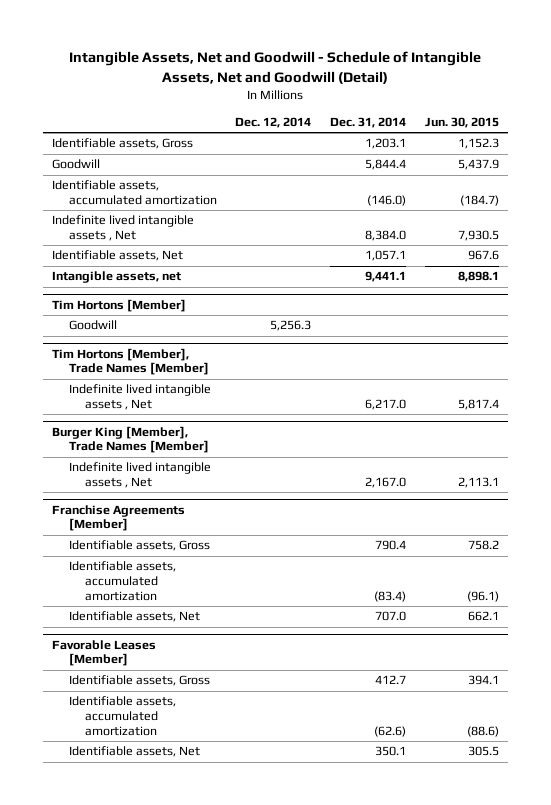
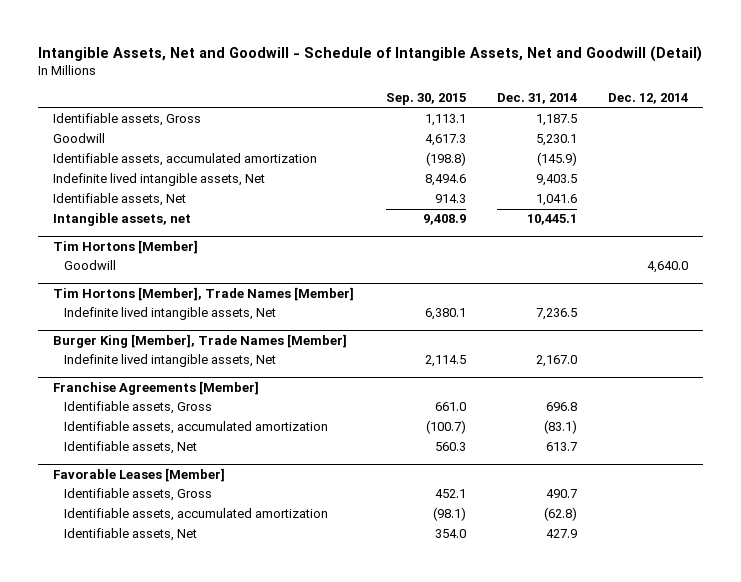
[424,116,499,128] Jun. 30, 2015 -> none
none -> [385,93,466,106] Sep. 30, 2015
[364,138,406,150] 1,203.1 -> [535,114,577,127] 1,187.5
[364,159,406,171] 5,844.4 -> [535,134,577,147] 5,230.1
[366,195,406,207] (146.0) -> [536,152,577,167] (145.9)
[51,215,194,242] Indefinite lived intangible assets , Net -> [53,173,266,187] Indefinite lived intangible assets, Net
[364,230,406,242] 8,384.0 -> [535,174,577,187] 9,403.5
[364,250,406,262] 1,057.1 -> [535,194,577,207] 1,041.6
[364,271,406,283] 9,441.1 -> [526,214,577,226] 10,445.1
[270,320,312,332] 5,256.3 -> [646,261,688,274] 4,640.0
[68,384,211,411] Indefinite lived intangible assets , Net -> [63,307,276,321] Indefinite lived intangible assets, Net
[364,399,406,411] 6,217.0 -> [535,308,577,321] 7,236.5
[68,462,211,489] Indefinite lived intangible assets , Net -> [63,354,276,368] Indefinite lived intangible assets, Net
[374,540,406,551] 790.4 -> [545,402,577,412] 696.8
[373,590,406,602] (83.4) -> [543,420,577,435] (83.1)
[374,611,406,622] 707.0 -> [545,442,577,452] 613.7
[374,675,406,685] 412.7 -> [545,489,577,499] 490.7
[373,725,406,737] (62.6) -> [543,507,577,522] (62.8)
[374,746,406,757] 350.1 -> [545,529,577,539] 427.9

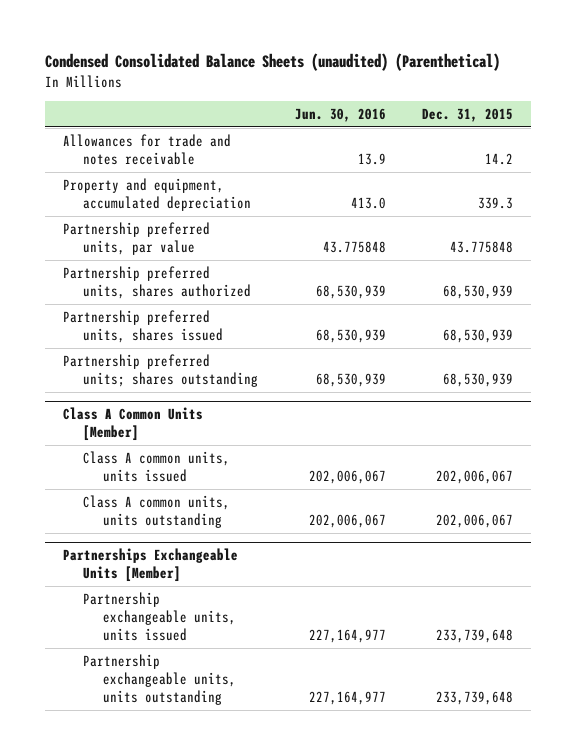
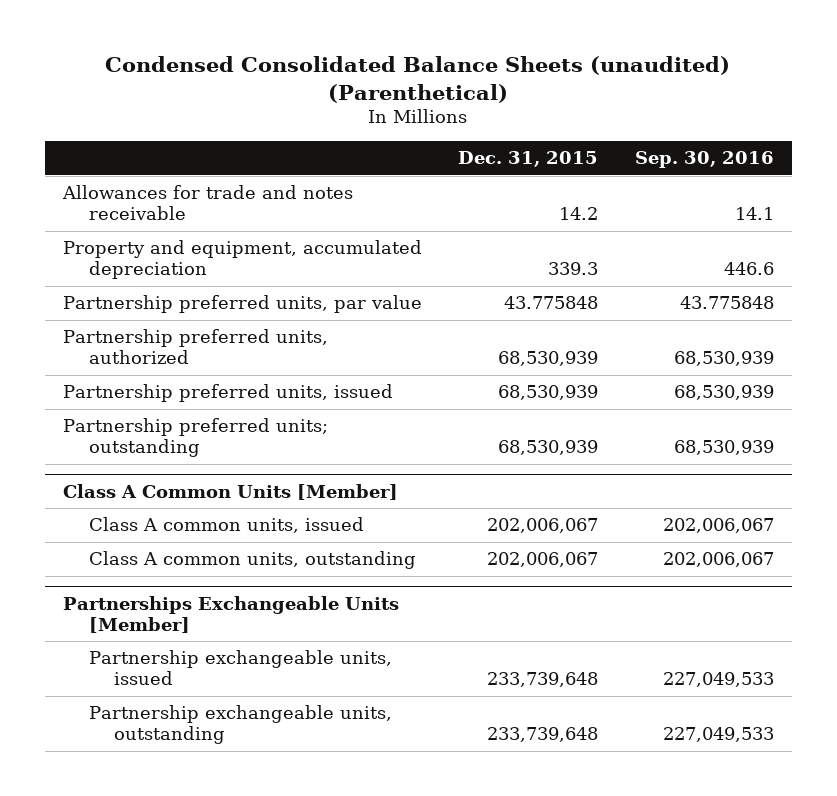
[294,107,386,122] Jun. 30, 2016 -> none
none -> [634,151,774,169] Sep. 30, 2016
[63,265,252,300] Partnership preferred units, shares authorized -> [63,329,329,365] Partnership preferred units, authorized
[63,309,224,344] Partnership preferred units, shares issued -> [63,384,394,403] Partnership preferred units, issued
[63,353,259,388] Partnership preferred units; shares outstanding -> [63,418,329,458] Partnership preferred units; outstanding
[83,450,231,483] Class A common units, units issued -> [88,517,364,534] Class A common units, issued
[83,494,231,529] Class A common units, units outstanding -> [88,551,416,570] Class A common units, outstanding
[83,591,237,642] Partnership exchangeable units, units issued -> [88,650,392,686] Partnership exchangeable units, issued
[83,653,237,706] Partnership exchangeable units, units outstanding -> [88,705,392,745] Partnership exchangeable units, outstanding

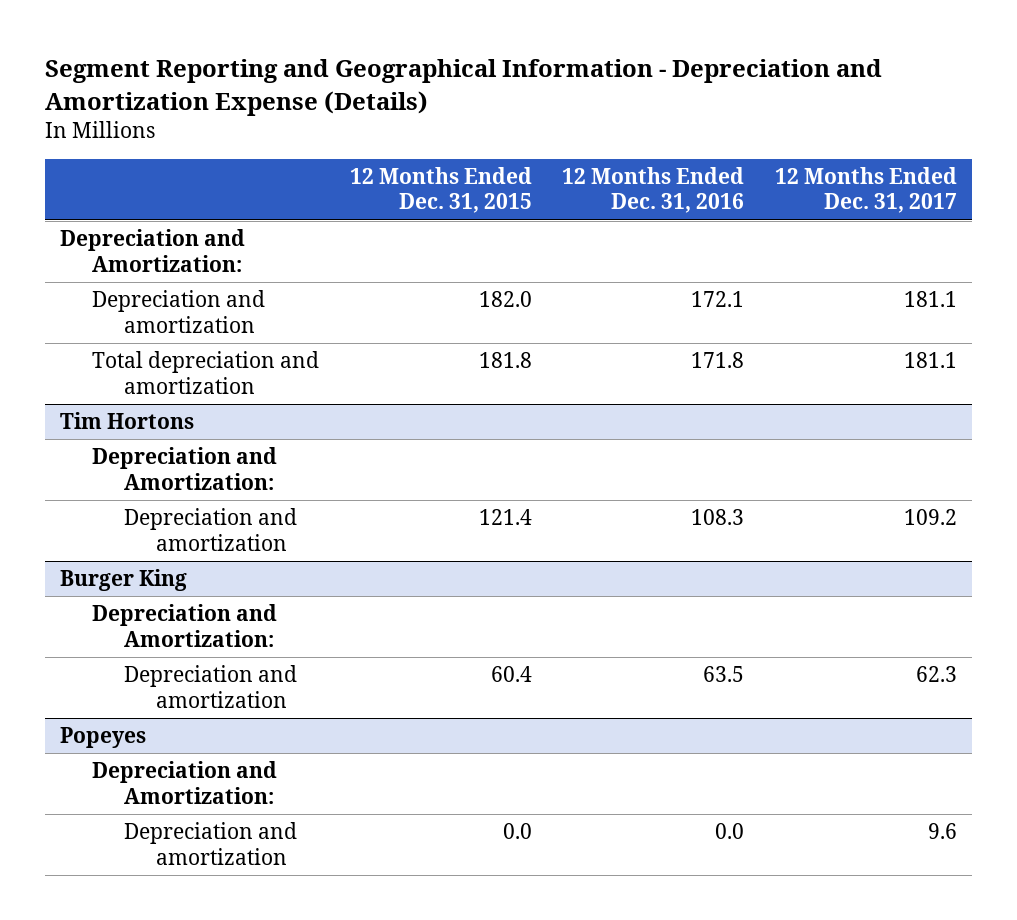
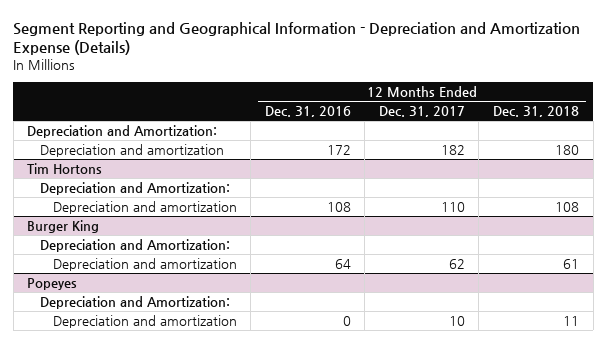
[349,166,532,214] 12 Months Ended Dec. 31, 2015 -> none
none -> [493,106,580,118] Dec. 31, 2018
[92,351,320,394] Total depreciation and amortization -> none
[691,291,745,308] 172.1 -> [326,144,351,155] 172
[903,291,957,308] 181.1 -> [440,144,465,155] 182
[691,509,745,526] 108.3 -> [326,201,351,212] 108
[903,509,957,526] 109.2 -> [440,201,465,212] 110
[703,666,745,683] 63.5 -> [334,258,351,269] 64
[915,666,957,683] 62.3 -> [448,258,465,269] 62
[715,823,745,840] 0.0 -> [342,315,351,326] 0
[927,823,957,840] 9.6 -> [448,315,465,326] 10

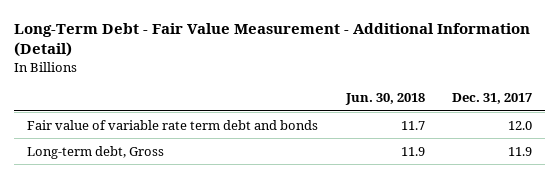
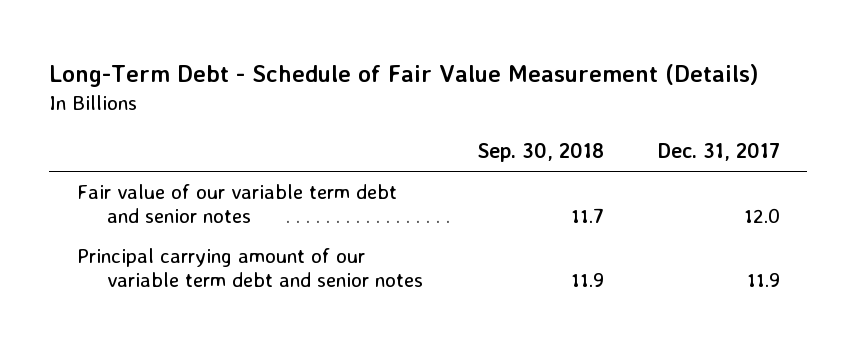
[13,23,530,58] Long-Term Debt - Fair Value Measurement - Additional Information (Detail) -> [49,63,760,87] Long-Term Debt - Schedule of Fair Value Measurement (Details)
[344,93,425,106] Jun. 30, 2018 -> none
none -> [477,142,605,163] Sep. 30, 2018
[27,119,319,130] Fair value of variable rate term debt and bonds -> [76,184,397,224] Fair value of our variable term debt and senior notes
[27,145,165,159] Long-term debt, Gross -> [76,248,423,288] Principal carrying amount of our variable term debt and senior notes

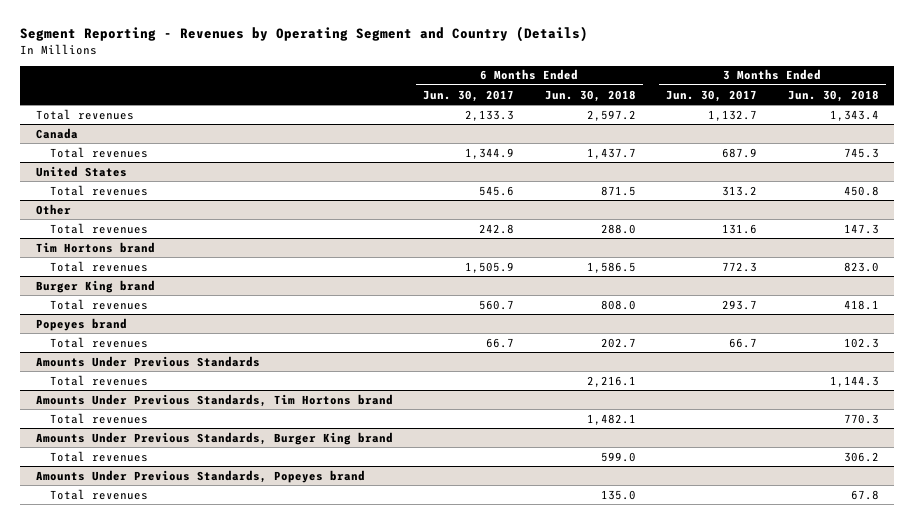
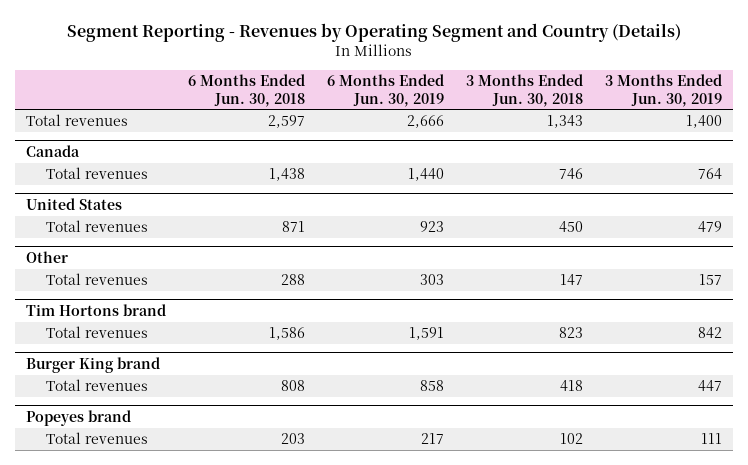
[423,89,515,102] Jun. 30, 2017 -> none
[666,89,758,102] Jun. 30, 2017 -> none
none -> [327,73,445,107] 6 Months Ended Jun. 30, 2019
none -> [605,73,723,107] 3 Months Ended Jun. 30, 2019
[586,109,636,121] 2,597.2 -> [268,114,306,128] 2,597
[829,109,879,121] 1,343.4 -> [547,114,584,128] 1,343
[586,147,636,159] 1,437.7 -> [269,167,306,181] 1,438
[843,147,879,158] 745.3 -> [559,167,584,179] 746
[600,185,636,196] 871.5 -> [282,220,306,232] 871
[843,185,879,196] 450.8 -> [559,220,584,232] 450
[600,223,636,234] 288.0 -> [281,273,306,285] 288
[843,223,879,234] 147.3 -> [560,273,584,285] 147
[586,261,636,273] 1,586.5 -> [269,326,306,340] 1,586
[843,261,879,272] 823.0 -> [559,326,584,338] 823
[600,299,636,310] 808.0 -> [281,379,306,391] 808
[843,299,879,310] 418.1 -> [560,379,584,391] 418
[35,355,260,367] Amounts Under Previous Standards -> none
[50,374,149,386] Total revenues -> none
[35,393,393,407] Amounts Under Previous Standards, Tim Hortons brand -> none
[50,412,149,424] Total revenues -> none
[35,431,393,445] Amounts Under Previous Standards, Burger King brand -> none
[50,450,149,462] Total revenues -> none
[35,469,365,483] Amounts Under Previous Standards, Popeyes brand -> none
[50,488,149,500] Total revenues -> none
[600,337,636,348] 202.7 -> [281,432,306,444] 203
[843,337,879,348] 102.3 -> [560,432,584,444] 102

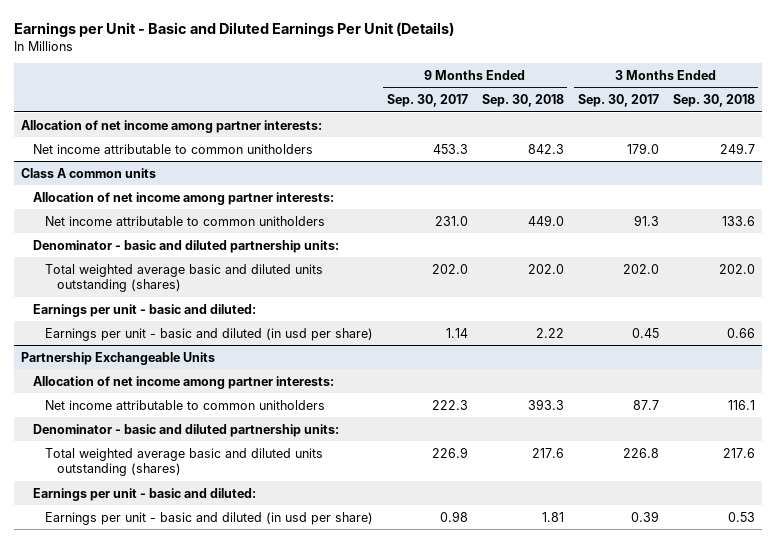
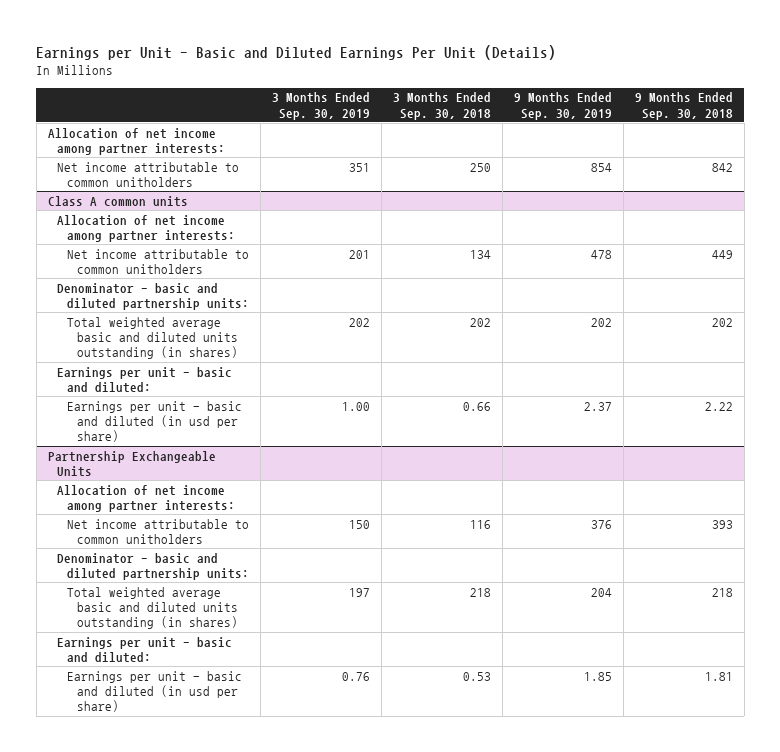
[386,94,468,108] Sep. 30, 2017 -> none
[577,94,659,108] Sep. 30, 2017 -> none
none -> [271,92,370,120] 3 Months Ended Sep. 30, 2019
none -> [513,92,612,120] 9 Months Ended Sep. 30, 2019
[527,143,564,154] 842.3 -> [711,162,733,172] 842
[719,142,755,154] 249.7 -> [469,162,491,172] 250
[527,214,564,226] 449.0 -> [711,249,733,259] 449
[721,215,755,226] 133.6 -> [469,249,491,259] 134
[44,263,323,293] Total weighted average basic and diluted units outstanding (shares) -> [66,316,238,360] Total weighted average basic and diluted units outstanding (in shares)
[527,263,564,274] 202.0 -> [711,317,733,327] 202
[718,263,755,274] 202.0 -> [469,317,491,327] 202
[527,398,564,410] 393.3 -> [711,519,733,529] 393
[727,399,755,410] 116.1 -> [469,519,491,529] 116
[44,447,323,477] Total weighted average basic and diluted units outstanding (shares) -> [66,586,238,630] Total weighted average basic and diluted units outstanding (in shares)
[531,447,564,458] 217.6 -> [711,587,733,597] 218
[722,447,755,458] 217.6 -> [469,587,491,597] 218

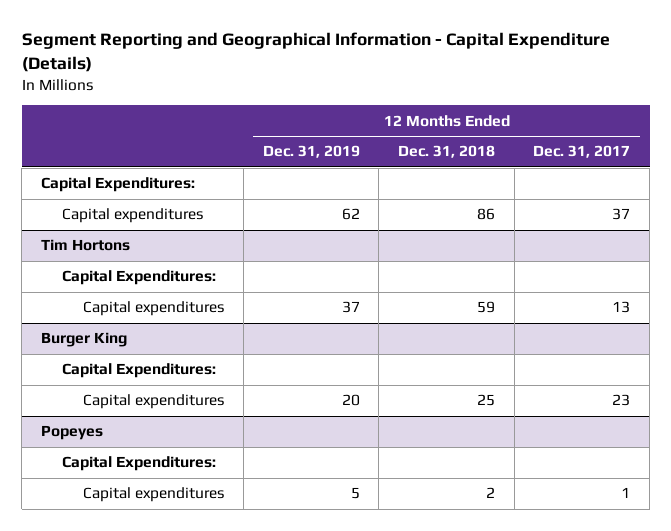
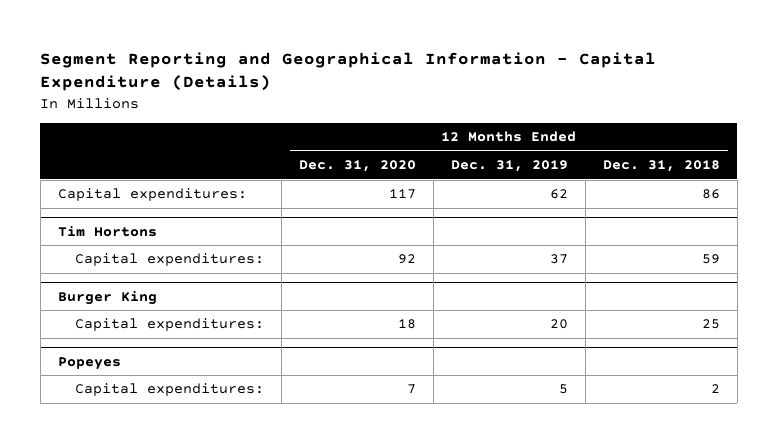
[533,145,631,159] Dec. 31, 2017 -> none
none -> [298,160,416,173] Dec. 31, 2020
[40,177,195,193] Capital Expenditures: -> none
[61,208,203,224] Capital expenditures -> [57,188,247,202] Capital expenditures:
[61,270,216,286] Capital Expenditures: -> none
[83,301,225,317] Capital expenditures -> [74,253,264,267] Capital expenditures:
[61,363,216,379] Capital Expenditures: -> none
[83,394,225,410] Capital expenditures -> [74,318,264,332] Capital expenditures:
[61,456,216,472] Capital Expenditures: -> none
[83,487,225,503] Capital expenditures -> [74,383,264,397] Capital expenditures:

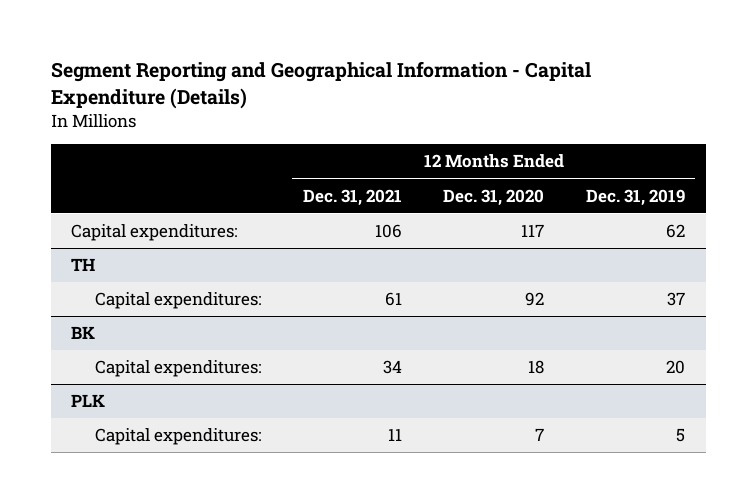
[602,160,720,173] Dec. 31, 2018 -> none
none -> [302,188,402,206] Dec. 31, 2021
[57,225,157,237] Tim Hortons -> [71,258,96,272] TH
[57,290,157,305] Burger King -> [71,326,96,340] BK
[57,356,121,370] Popeyes -> [71,394,106,408] PLK

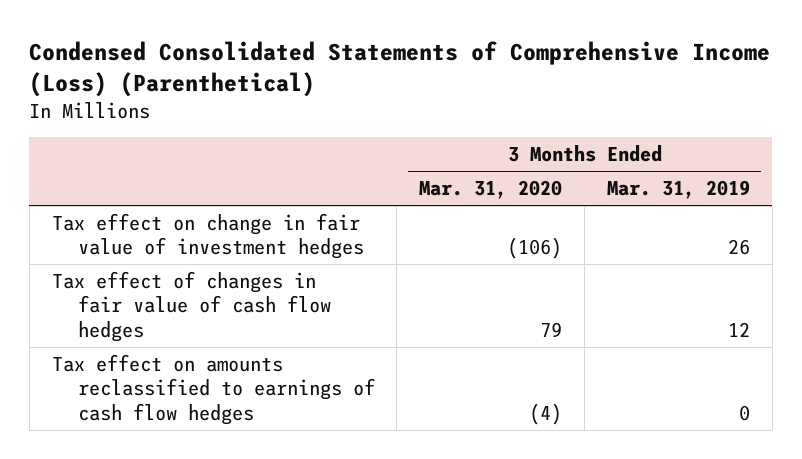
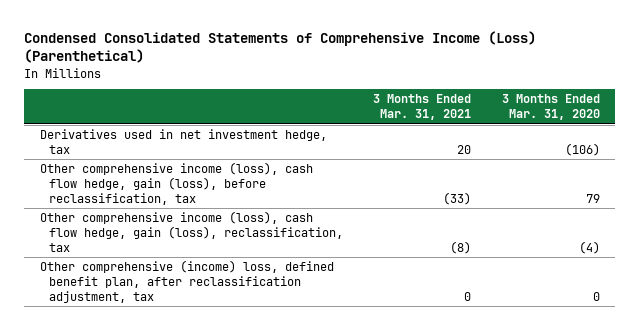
[606,180,750,200] Mar. 31, 2019 -> none
none -> [373,94,472,121] 3 Months Ended Mar. 31, 2021
[51,212,364,260] Tax effect on change in fair value of investment hedges -> [39,129,327,155] Derivatives used in net investment hedge, tax
[51,270,331,342] Tax effect of changes in fair value of cash flow hedges -> [39,162,313,206] Other comprehensive income (loss), cash flow hedge, gain (loss), before reclassification, tax
[51,353,375,425] Tax effect on amounts reclassified to earnings of cash flow hedges -> [39,211,343,253] Other comprehensive income (loss), cash flow hedge, gain (loss), reclassification, tax
none -> [39,260,334,304] Other comprehensive (income) loss, defined benefit plan, after reclassification adjustment, tax

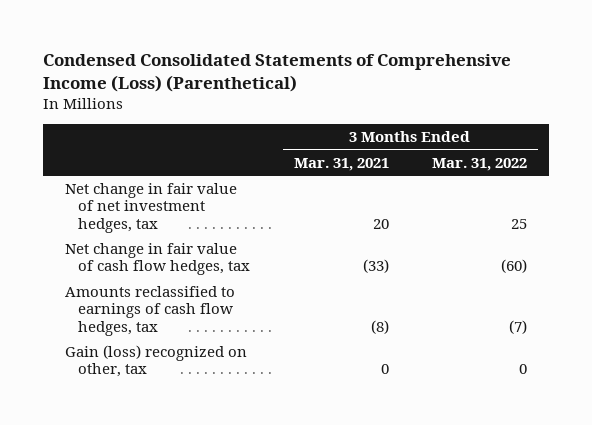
[501,94,600,121] 3 Months Ended Mar. 31, 2020 -> none
none -> [431,157,527,171] Mar. 31, 2022
[39,129,327,155] Derivatives used in net investment hedge, tax -> [64,183,237,233] Net change in fair value of net investment hedges, tax
[39,162,313,206] Other comprehensive income (loss), cash flow hedge, gain (loss), before reclassification, tax -> [64,243,251,276] Net change in fair value of cash flow hedges, tax
[39,211,343,253] Other comprehensive income (loss), cash flow hedge, gain (loss), reclassification, tax -> [64,286,235,336] Amounts reclassified to earnings of cash flow hedges, tax
[39,260,334,304] Other comprehensive (income) loss, defined benefit plan, after reclassification adjustment, tax -> [64,345,247,378] Gain (loss) recognized on other, tax

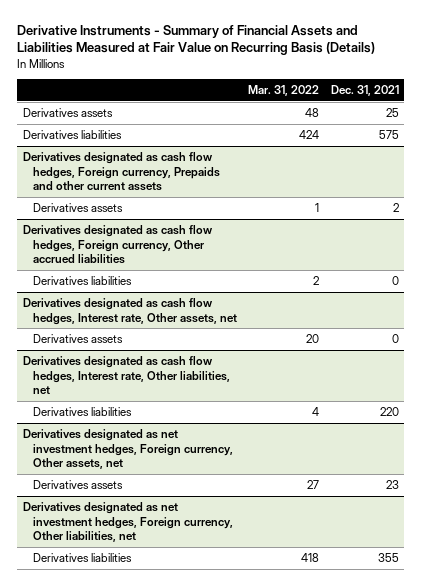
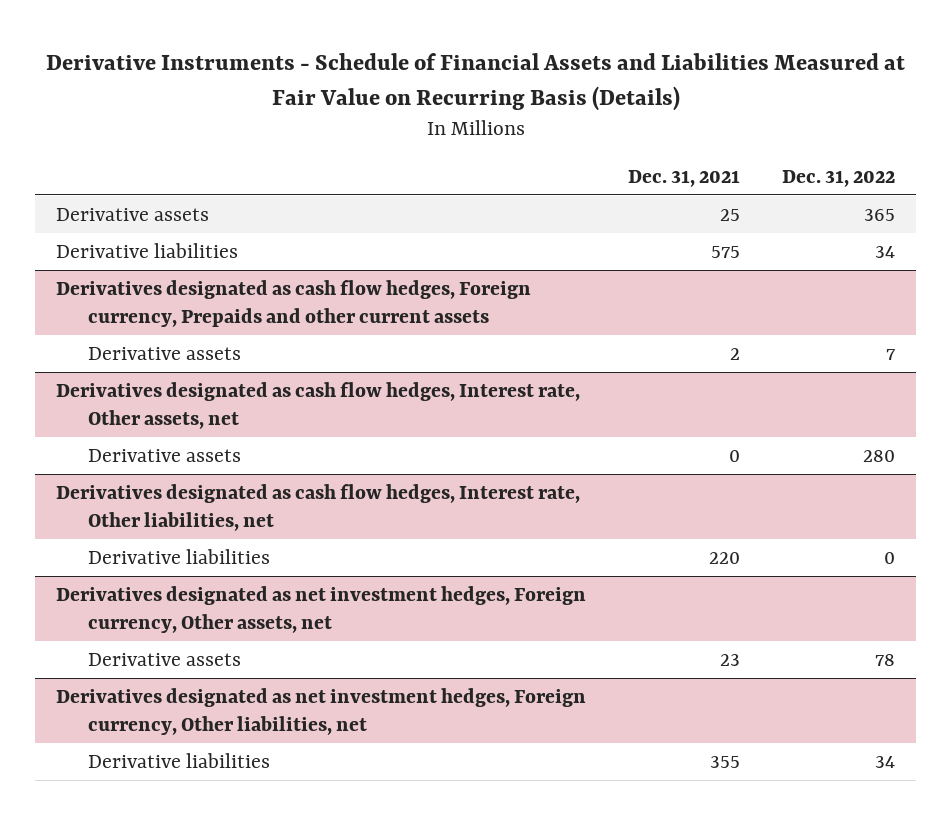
[17,24,376,56] Derivative Instruments - Summary of Financial Assets and Liabilities Measured at Fair Value on Recurring Basis (Details) -> [45,52,905,111] Derivative Instruments - Schedule of Financial Assets and Liabilities Measured at Fair Value on Recurring Basis (Details)
[248,85,320,97] Mar. 31, 2022 -> none
none -> [782,169,896,187] Dec. 31, 2022
[22,107,113,117] Derivatives assets -> [55,207,209,221] Derivative assets
[22,129,122,139] Derivatives liabilities -> [55,242,238,258] Derivative liabilities
[22,224,213,265] Derivatives designated as cash flow hedges, Foreign currency, Other accrued liabilities -> none
[32,275,132,285] Derivatives liabilities -> none
[32,202,123,212] Derivatives assets -> [87,346,241,360] Derivative assets
[32,333,123,343] Derivatives assets -> [87,448,241,462] Derivative assets
[32,406,132,416] Derivatives liabilities -> [87,548,270,564] Derivative liabilities
[32,479,123,489] Derivatives assets -> [87,652,241,666] Derivative assets
[32,552,132,562] Derivatives liabilities -> [87,752,270,768] Derivative liabilities

